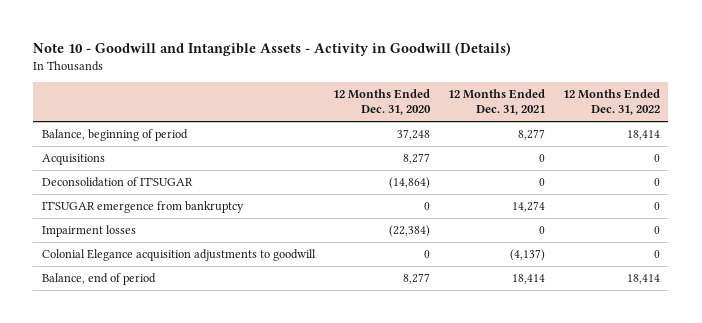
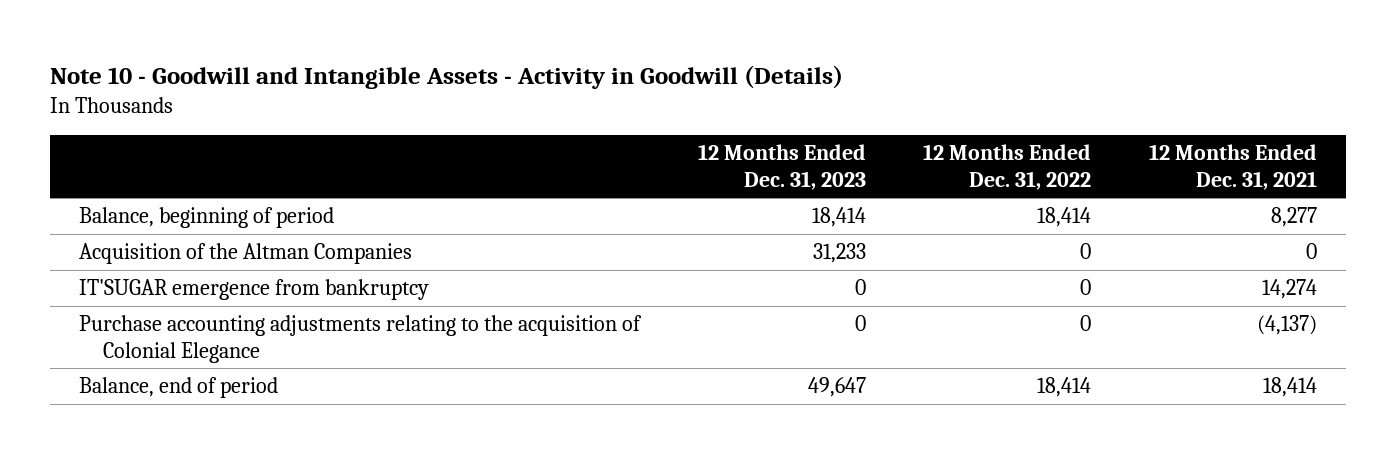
[332,89,431,116] 12 Months Ended Dec. 31, 2020 -> none
none -> [697,144,866,190] 12 Months Ended Dec. 31, 2023
[42,177,194,188] Deconsolidation of IT'SUGAR -> none
[42,154,106,166] Acquisitions -> [78,243,412,265] Acquisition of the Altman Companies
[42,225,137,238] Impairment losses -> none
[42,249,317,262] Colonial Elegance acquisition adjustments to goodwill -> [78,315,642,363] Purchase accounting adjustments relating to the acquisition of Colonial Elegance

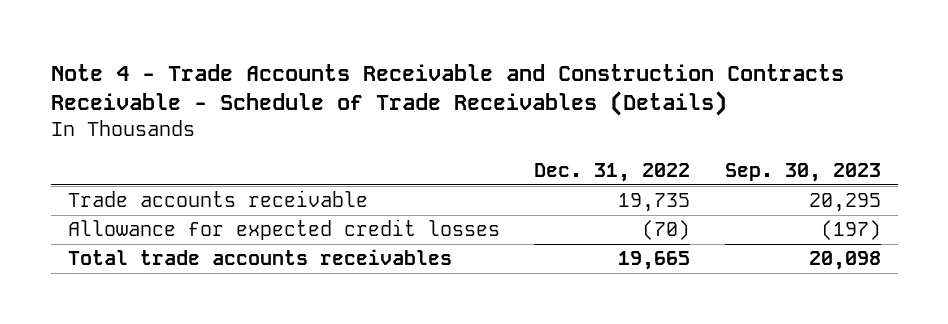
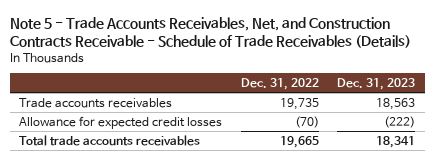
[50,63,844,117] Note 4 - Trade Accounts Receivable and Construction Contracts Receivable - Schedule of Trade Receivables (Details) -> [10,17,412,49] Note 5 - Trade Accounts Receivables, Net, and Construction Contracts Receivable - Schedule of Trade Receivables (Details)
[724,162,881,182] Sep. 30, 2023 -> none
none -> [337,77,416,90] Dec. 31, 2023
[67,190,368,208] Trade accounts receivable -> [19,97,173,108] Trade accounts receivables

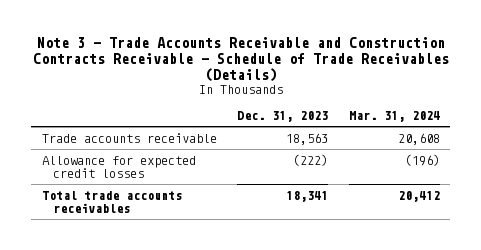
[10,17,412,49] Note 5 - Trade Accounts Receivables, Net, and Construction Contracts Receivable - Schedule of Trade Receivables (Details) -> [32,36,449,82] Note 3 - Trade Accounts Receivable and Construction Contracts Receivable - Schedule of Trade Receivables (Details)
[240,77,319,90] Dec. 31, 2022 -> none
none -> [348,111,440,123] Mar. 31, 2024
[19,97,173,108] Trade accounts receivables -> [41,132,217,143] Trade accounts receivable

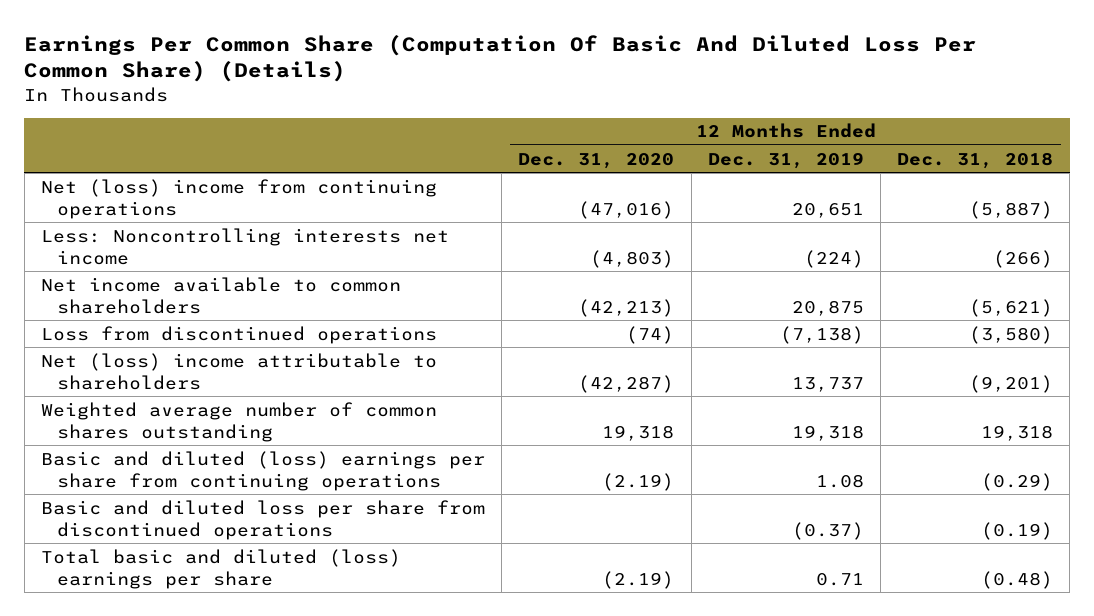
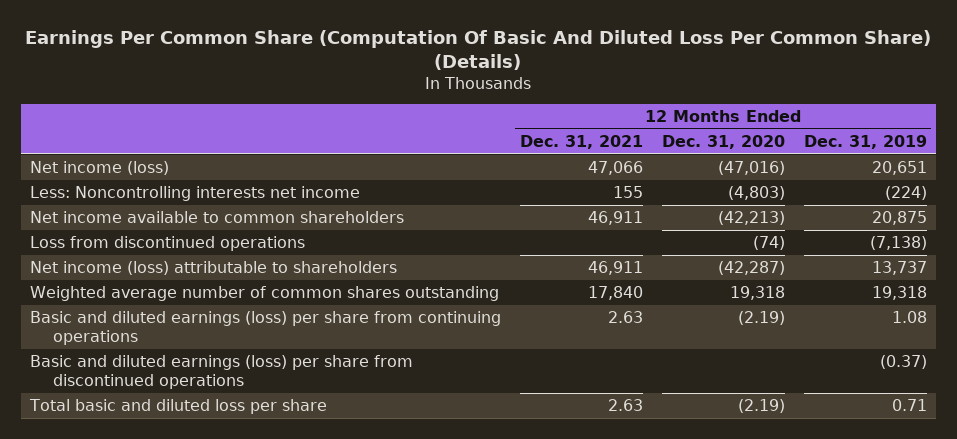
[897,151,1054,169] Dec. 31, 2018 -> none
none -> [519,134,643,149] Dec. 31, 2021
[40,178,437,219] Net (loss) income from continuing operations -> [29,160,169,175] Net income (loss)
[40,352,437,390] Net (loss) income attributable to shareholders -> [29,260,397,275] Net income (loss) attributable to shareholders
[40,450,485,491] Basic and diluted (loss) earnings per share from continuing operations -> [29,310,501,345] Basic and diluted earnings (loss) per share from continuing operations
[40,499,485,540] Basic and diluted loss per share from discontinued operations -> [29,354,413,389] Basic and diluted earnings (loss) per share from discontinued operations
[40,548,401,589] Total basic and diluted (loss) earnings per share -> [28,398,327,414] Total basic and diluted loss per share

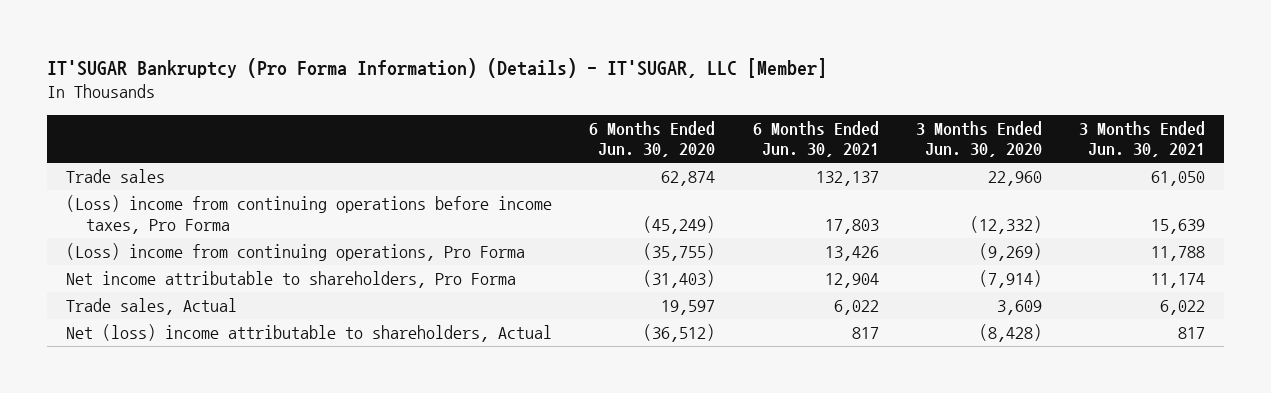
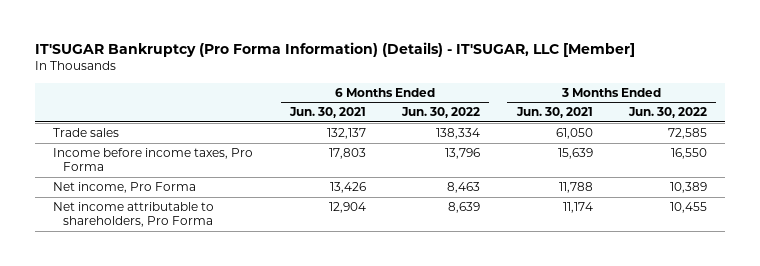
[589,120,716,158] 6 Months Ended Jun. 30, 2020 -> none
[915,120,1042,158] 3 Months Ended Jun. 30, 2020 -> none
none -> [401,107,481,119] Jun. 30, 2022
none -> [627,107,707,119] Jun. 30, 2022
[65,194,552,234] (Loss) income from continuing operations before income taxes, Pro Forma -> [53,148,254,172] Income before income taxes, Pro Forma
[65,242,525,261] (Loss) income from continuing operations, Pro Forma -> [53,182,197,194] Net income, Pro Forma
[65,297,237,315] Trade sales, Actual -> none
[65,323,552,342] Net (loss) income attributable to shareholders, Actual -> none

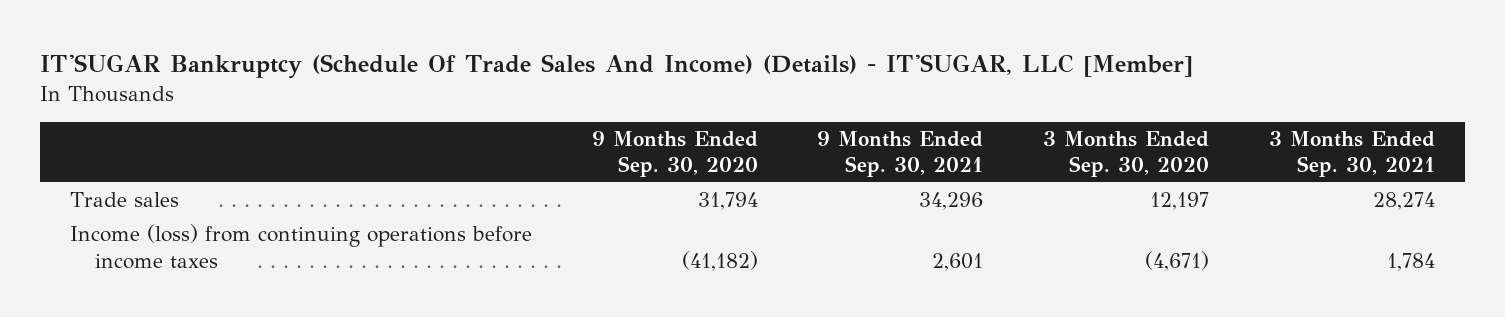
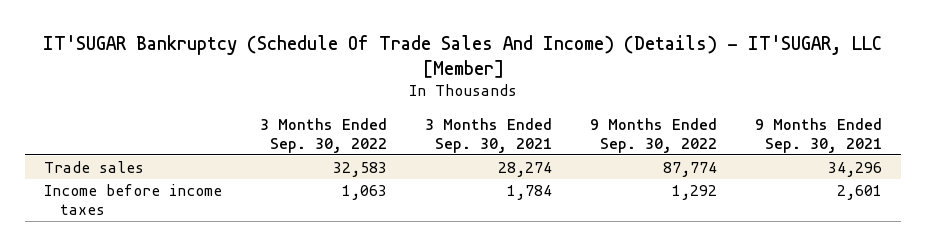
[591,130,758,178] 9 Months Ended Sep. 30, 2020 -> none
[1043,130,1210,178] 3 Months Ended Sep. 30, 2020 -> none
none -> [259,117,387,153] 3 Months Ended Sep. 30, 2022
none -> [589,117,717,153] 9 Months Ended Sep. 30, 2022
[69,224,532,269] Income (loss) from continuing operations before income taxes -> [43,184,222,216] Income before income taxes

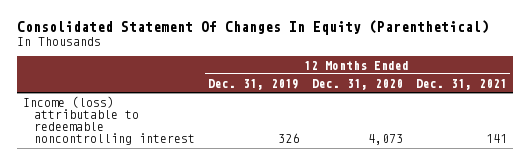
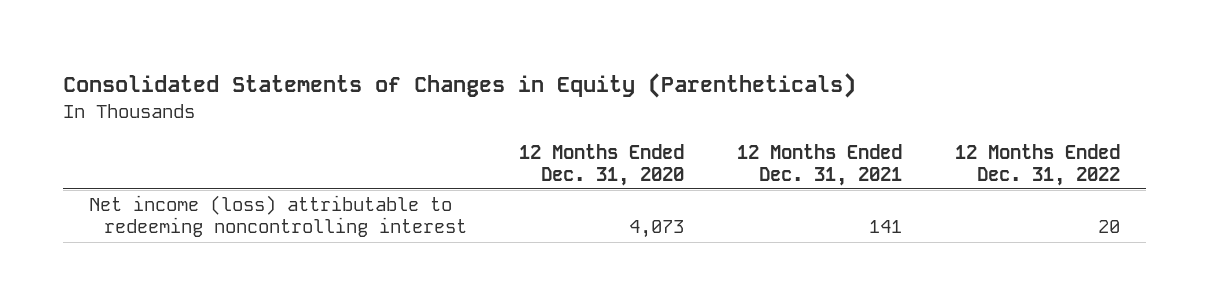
[16,20,489,36] Consolidated Statement Of Changes In Equity (Parenthetical) -> [62,73,856,99] Consolidated Statements of Changes in Equity (Parentheticals)
[207,78,299,90] Dec. 31, 2019 -> none
none -> [954,143,1120,186] 12 Months Ended Dec. 31, 2022
[23,95,195,146] Income (loss) attributable to redeemable noncontrolling interest -> [89,195,467,238] Net income (loss) attributable to redeeming noncontrolling interest

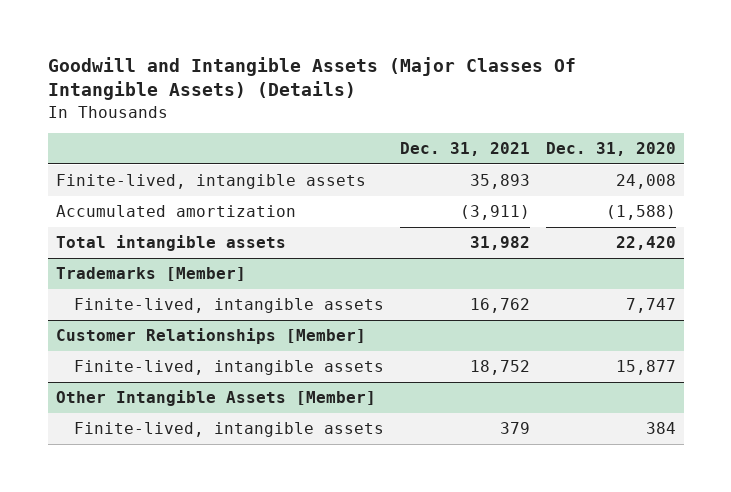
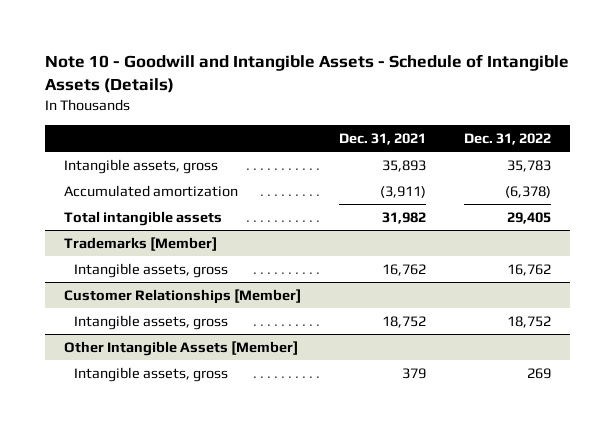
[47,56,576,101] Goodwill and Intangible Assets (Major Classes Of Intangible Assets) (Details) -> [44,54,569,94] Note 10 - Goodwill and Intangible Assets - Schedule of Intangible Assets (Details)
[545,142,676,157] Dec. 31, 2020 -> none
none -> [463,132,551,145] Dec. 31, 2022
[55,174,366,190] Finite-lived, intangible assets -> [63,158,218,174] Intangible assets, gross
[73,298,384,314] Finite-lived, intangible assets -> [74,262,229,278] Intangible assets, gross
[73,360,384,376] Finite-lived, intangible assets -> [74,314,229,330] Intangible assets, gross
[73,422,384,438] Finite-lived, intangible assets -> [74,366,229,382] Intangible assets, gross

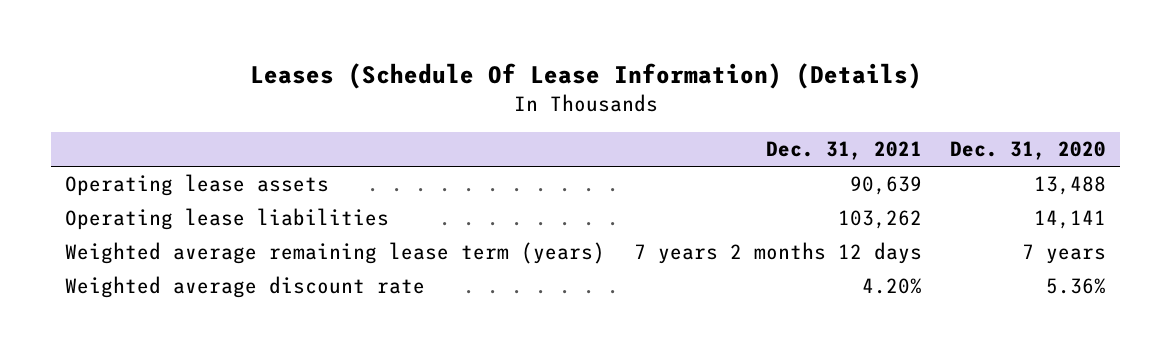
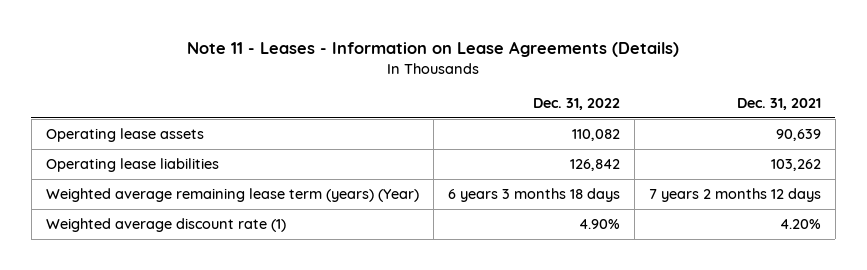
[249,63,922,90] Leases (Schedule Of Lease Information) (Details) -> [187,41,680,58] Note 11 - Leases - Information on Lease Agreements (Details)
[950,141,1107,161] Dec. 31, 2020 -> none
none -> [532,98,620,111] Dec. 31, 2022
[65,242,606,265] Weighted average remaining lease term (years) -> [45,188,419,203] Weighted average remaining lease term (years) (Year)
[65,276,426,299] Weighted average discount rate -> [45,218,286,233] Weighted average discount rate (1)

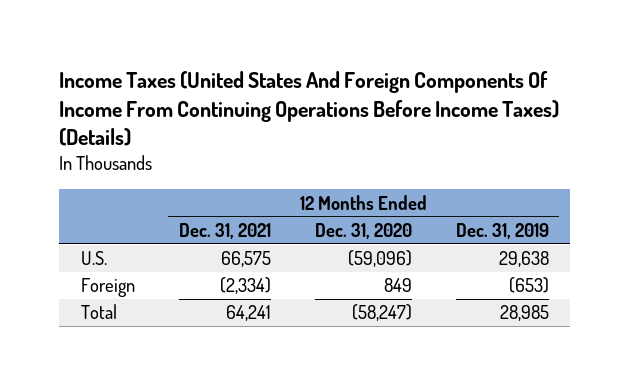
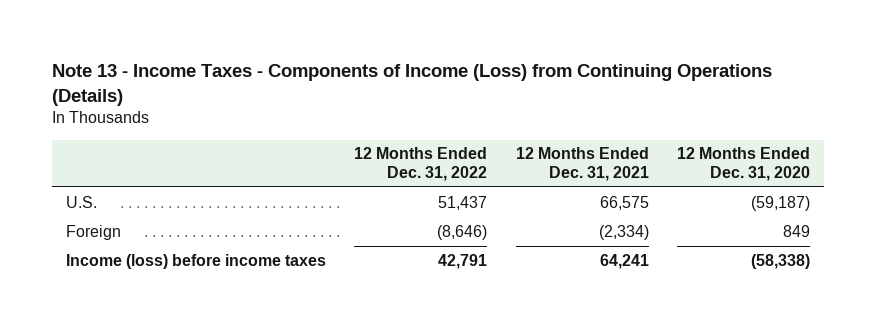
[58,70,559,147] Income Taxes (United States And Foreign Components Of Income From Continuing Operations Before Income Taxes) (Details) -> [51,63,772,106] Note 13 - Income Taxes - Components of Income (Loss) from Continuing Operations (Details)
[455,222,549,239] Dec. 31, 2019 -> none
none -> [354,147,488,182] 12 Months Ended Dec. 31, 2022
[347,250,412,268] (59,096) -> [750,195,810,211] (59,187)
[80,304,117,320] Total -> none
none -> [65,253,326,269] Income (loss) before income taxes

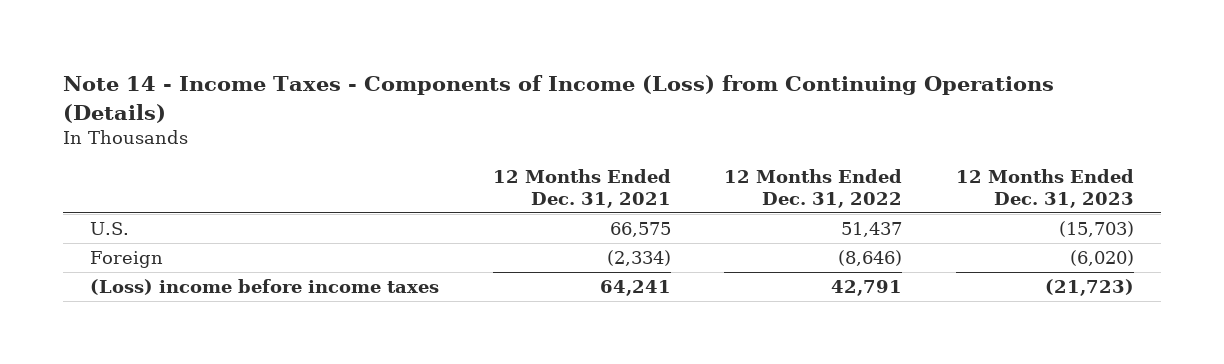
[51,63,772,106] Note 13 - Income Taxes - Components of Income (Loss) from Continuing Operations (Details) -> [63,75,1055,123] Note 14 - Income Taxes - Components of Income (Loss) from Continuing Operations (Details)
[676,147,810,182] 12 Months Ended Dec. 31, 2020 -> none
none -> [956,169,1135,208] 12 Months Ended Dec. 31, 2023
[65,253,326,269] Income (loss) before income taxes -> [89,279,439,296] (Loss) income before income taxes

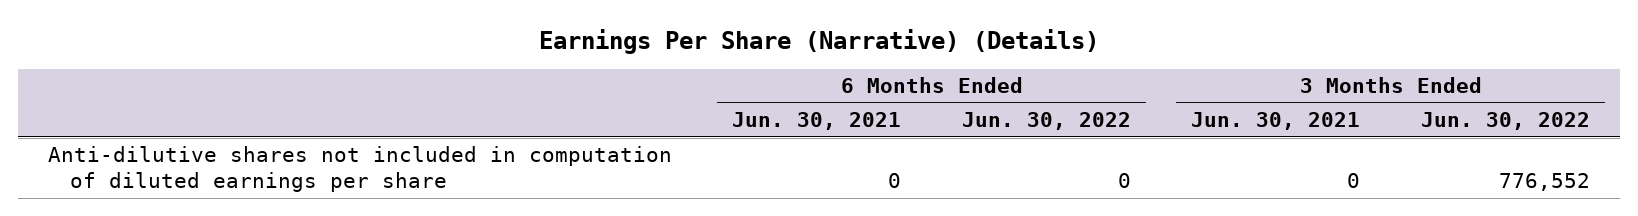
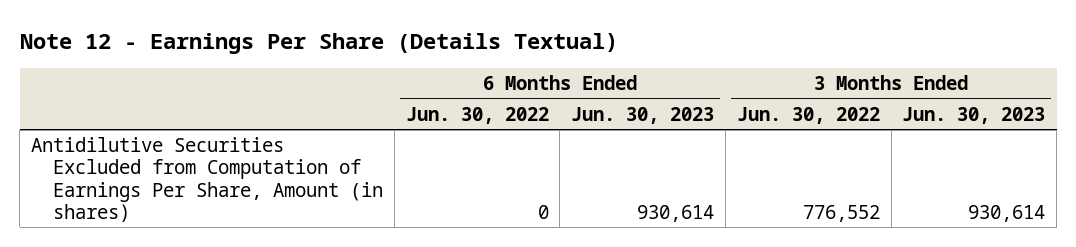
[538,28,1099,54] Earnings Per Share (Narrative) (Details) -> [19,33,618,55] Note 12 - Earnings Per Share (Details Textual)
[732,112,902,131] Jun. 30, 2021 -> none
[1191,112,1361,131] Jun. 30, 2021 -> none
none -> [571,107,715,125] Jun. 30, 2023
none -> [902,107,1046,125] Jun. 30, 2023
[47,146,672,193] Anti-dilutive shares not included in computation of diluted earnings per share -> [30,137,383,222] Antidilutive Securities Excluded from Computation of Earnings Per Share, Amount (in shares)

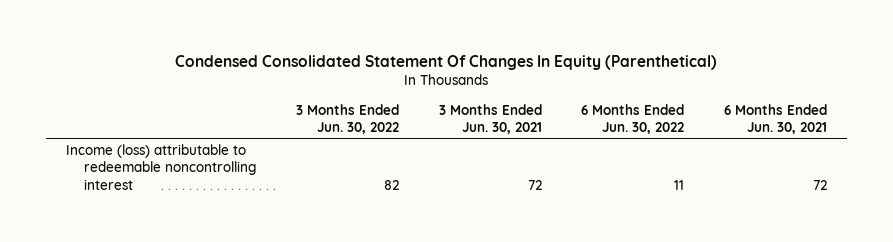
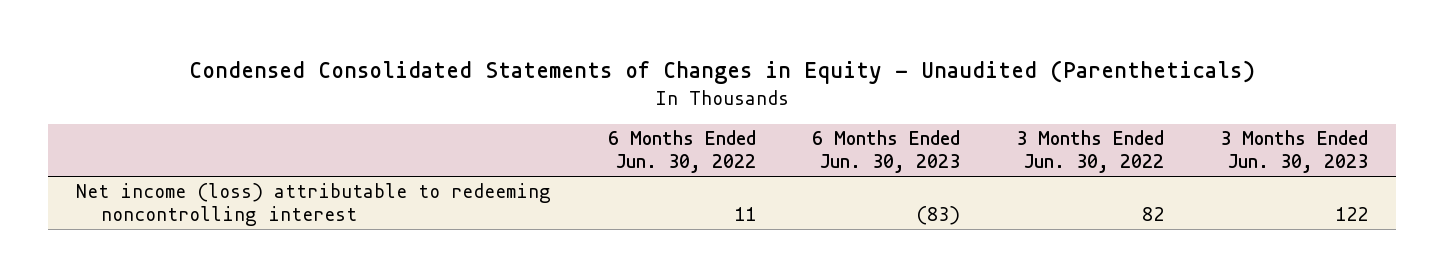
[175,55,718,71] Condensed Consolidated Statement Of Changes In Equity (Parenthetical) -> [189,60,1256,85] Condensed Consolidated Statements of Changes in Equity - Unaudited (Parentheticals)
[438,103,542,135] 3 Months Ended Jun. 30, 2021 -> none
[723,103,827,135] 6 Months Ended Jun. 30, 2021 -> none
none -> [811,130,960,173] 6 Months Ended Jun. 30, 2023
none -> [1219,130,1368,173] 3 Months Ended Jun. 30, 2023
[65,143,257,190] Income (loss) attributable to redeemable noncontrolling interest -> [76,183,552,226] Net income (loss) attributable to redeeming noncontrolling interest

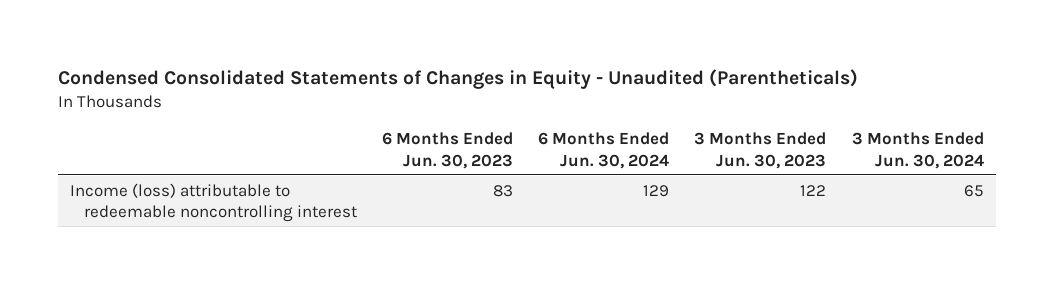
[607,130,756,173] 6 Months Ended Jun. 30, 2022 -> none
[1015,130,1164,173] 3 Months Ended Jun. 30, 2022 -> none
none -> [538,132,670,169] 6 Months Ended Jun. 30, 2024
none -> [851,132,984,169] 3 Months Ended Jun. 30, 2024
[76,183,552,226] Net income (loss) attributable to redeeming noncontrolling interest -> [70,182,358,223] Income (loss) attributable to redeemable noncontrolling interest
[915,205,960,225] (83) -> [493,184,514,197] 83

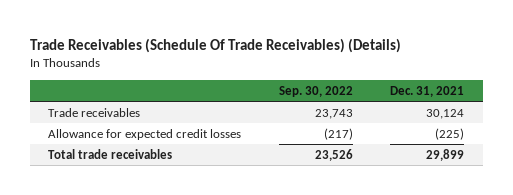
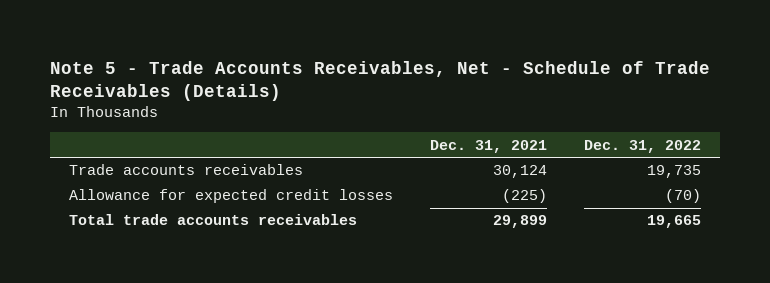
[29,37,401,53] Trade Receivables (Schedule Of Trade Receivables) (Details) -> [50,60,711,102] Note 5 - Trade Accounts Receivables, Net - Schedule of Trade Receivables (Details)
[278,85,353,97] Sep. 30, 2022 -> none
none -> [584,139,702,153] Dec. 31, 2022
[48,107,141,117] Trade receivables -> [68,164,303,176] Trade accounts receivables
[48,148,173,159] Total trade receivables -> [68,214,357,226] Total trade accounts receivables

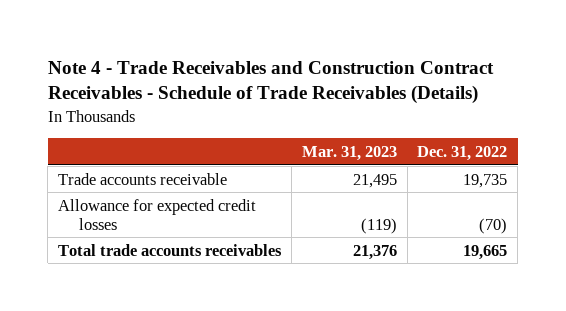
[50,60,711,102] Note 5 - Trade Accounts Receivables, Net - Schedule of Trade Receivables (Details) -> [47,60,494,105] Note 4 - Trade Receivables and Construction Contract Receivables - Schedule of Trade Receivables (Details)
[429,139,547,153] Dec. 31, 2021 -> none
none -> [301,145,397,161] Mar. 31, 2023
[68,164,303,176] Trade accounts receivables -> [58,172,228,185] Trade accounts receivable

